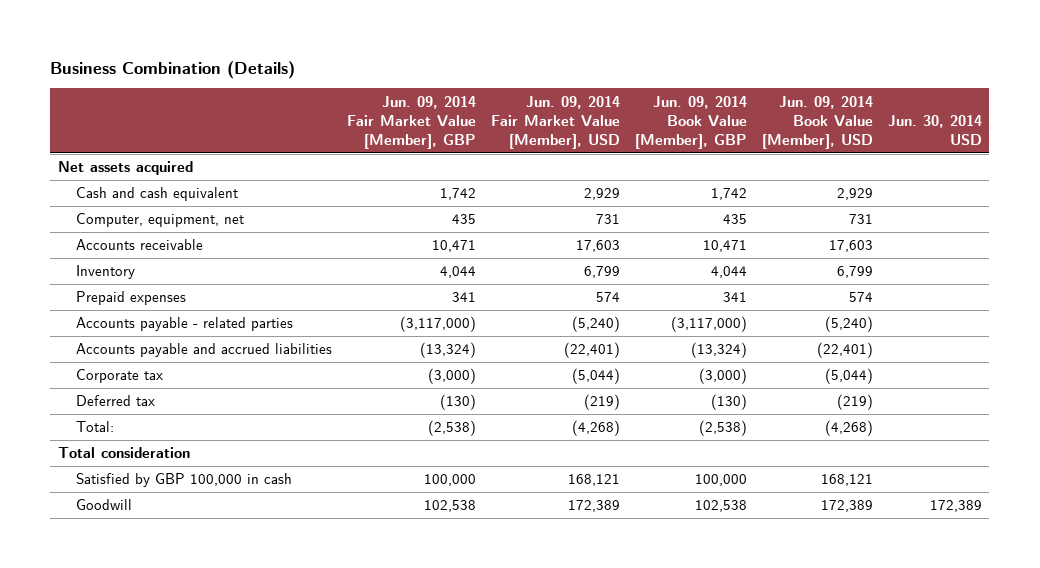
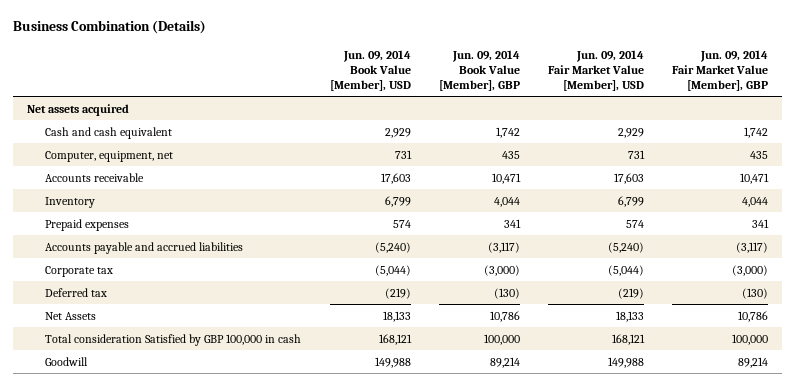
[887,114,982,145] Jun. 30, 2014 USD -> none
[75,343,332,358] Accounts payable and accrued liabilities -> none
[75,317,293,332] Accounts payable - related parties -> [45,241,244,254] Accounts payable and accrued liabilities
[399,316,476,333] (3,117,000) -> [735,241,768,253] (3,117)
[670,316,747,333] (3,117,000) -> [487,241,520,253] (3,117)
[75,421,114,433] Total: -> none
[57,447,190,459] Total consideration -> none
none -> [45,311,97,320] Net Assets
[75,473,292,488] Satisfied by GBP 100,000 in cash -> [45,333,302,346] Total consideration Satisfied by GBP 100,000 in cash
[423,500,476,513] 102,538 -> [737,356,768,368] 89,214
[567,500,620,513] 172,389 -> [607,356,644,368] 149,988
[694,500,747,513] 102,538 -> [489,356,520,368] 89,214
[820,500,873,513] 172,389 -> [374,356,411,368] 149,988

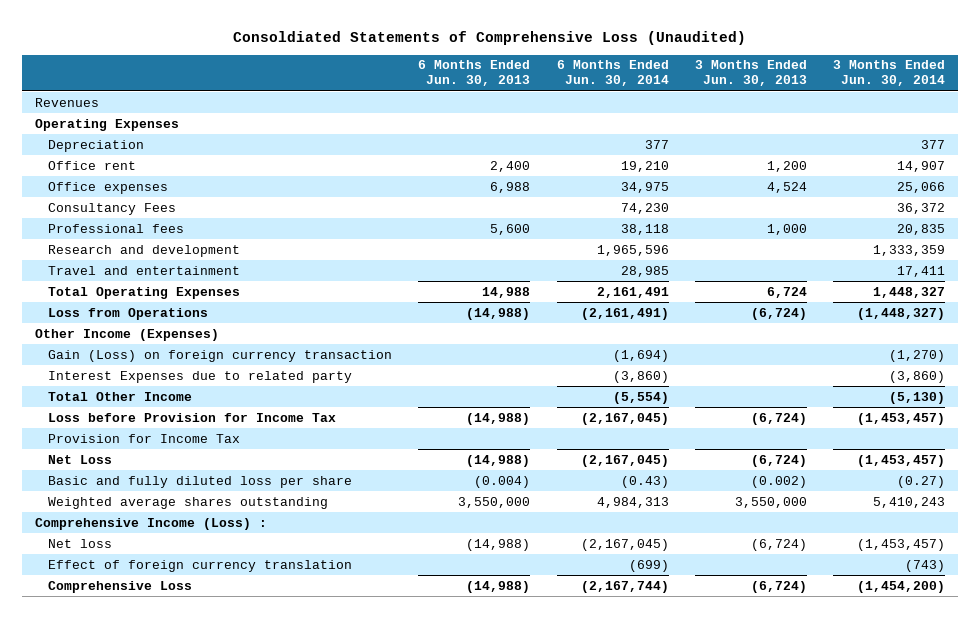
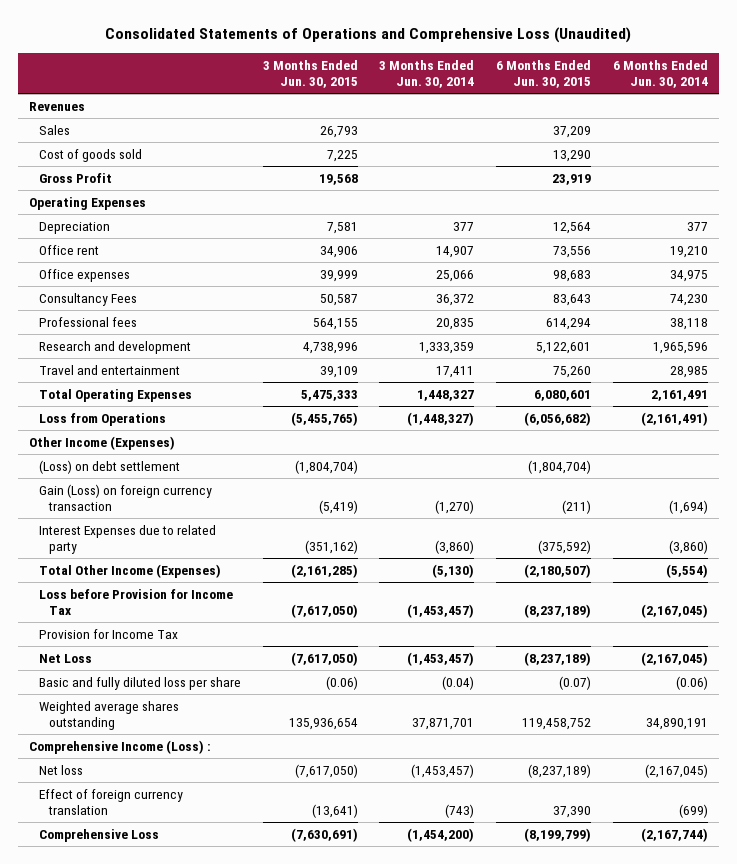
[232,30,746,45] Consoldiated Statements of Comprehensive Loss (Unaudited) -> [105,27,632,44] Consolidated Statements of Operations and Comprehensive Loss (Unaudited)
[418,60,531,87] 6 Months Ended Jun. 30, 2013 -> none
[694,60,807,87] 3 Months Ended Jun. 30, 2013 -> none
none -> [262,59,358,88] 3 Months Ended Jun. 30, 2015
none -> [496,59,592,88] 6 Months Ended Jun. 30, 2015
none -> [38,125,70,136] Sales
none -> [38,149,142,163] Cost of goods sold
none -> [38,173,112,184] Gross Profit
none -> [38,460,180,475] (Loss) on debt settlement
[48,391,193,401] Total Other Income -> [38,564,221,579] Total Other Income (Expenses)
[620,475,669,488] (0.43) -> [675,676,708,691] (0.06)
[896,475,945,488] (0.27) -> [442,676,475,691] (0.04)
[596,496,669,508] 4,984,313 -> [645,718,708,731] 34,890,191
[872,496,945,508] 5,410,243 -> [412,718,475,731] 37,871,701

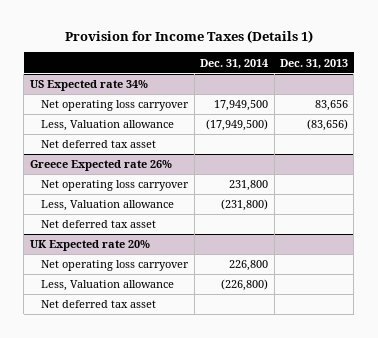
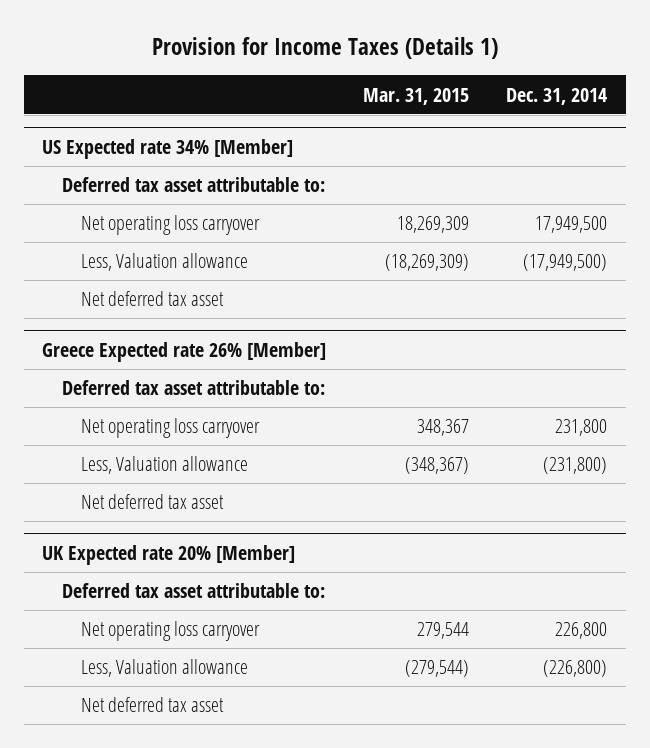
[279,58,348,69] Dec. 31, 2013 -> none
none -> [363,87,470,105] Mar. 31, 2015
[29,80,148,92] US Expected rate 34% -> [42,138,294,159] US Expected rate 34% [Member]
none -> [61,177,325,193] Deferred tax asset attributable to:
[29,160,172,172] Greece Expected rate 26% -> [42,341,327,362] Greece Expected rate 26% [Member]
none -> [61,380,325,396] Deferred tax asset attributable to:
[29,240,150,252] UK Expected rate 20% -> [42,544,296,565] UK Expected rate 20% [Member]
none -> [61,583,325,599] Deferred tax asset attributable to:

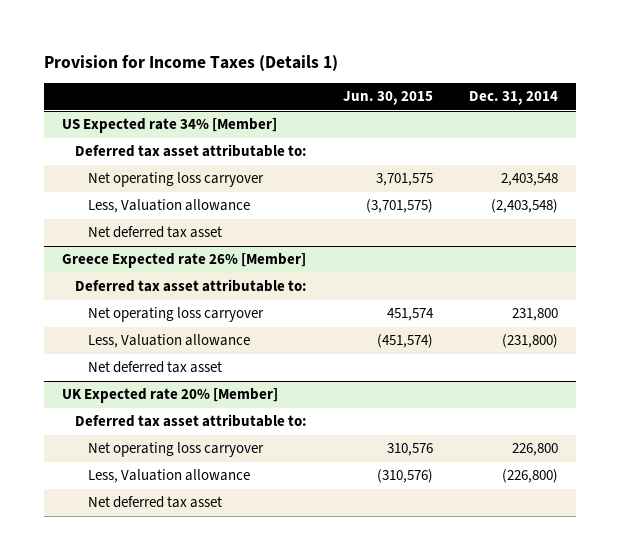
[363,87,470,105] Mar. 31, 2015 -> none
none -> [343,91,434,106] Jun. 30, 2015
[535,216,608,234] 17,949,500 -> [501,173,559,187] 2,403,548
[523,254,608,272] (17,949,500) -> [491,199,559,214] (2,403,548)

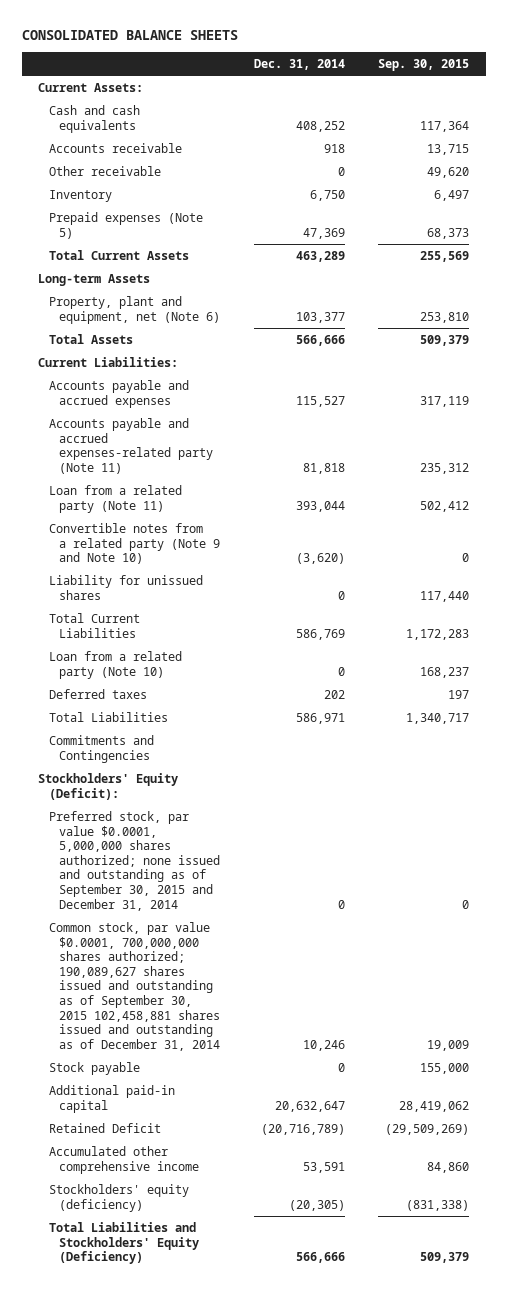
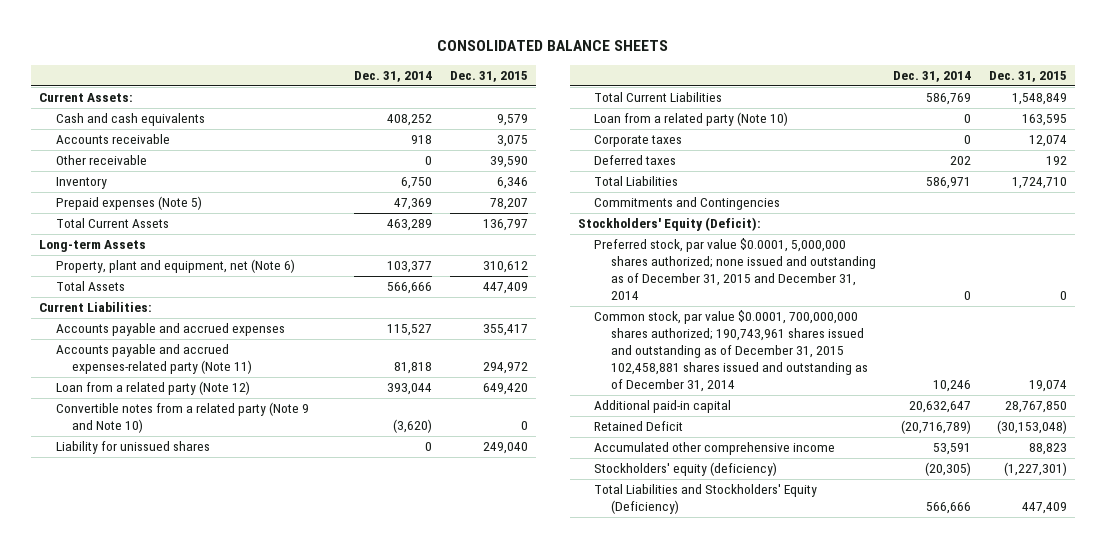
[378,58,470,71] Sep. 30, 2015 -> none
none -> [449,70,528,82] Dec. 31, 2015
[48,484,182,513] Loan from a related party (Note 11) -> [55,381,250,396] Loan from a related party (Note 12)
none -> [594,135,683,148] Corporate taxes
[48,1061,140,1075] Stock payable -> none
[48,810,221,911] Preferred stock, par value $0.0001, 5,000,000 shares authorized; none issued and outstanding as of September 30, 2015 and December 31, 2014 -> [594,238,876,301] Preferred stock, par value $0.0001, 5,000,000 shares authorized; none issued and outstanding as of December 31, 2015 and December 31, 2014
[48,921,221,1051] Common stock, par value $0.0001, 700,000,000 shares authorized; 190,089,627 shares issued and outstanding as of September 30, 2015 102,458,881 shares issued and outstanding as of December 31, 2014 -> [594,310,868,393] Common stock, par value $0.0001, 700,000,000 shares authorized; 190,743,961 shares issued and outstanding as of December 31, 2015 102,458,881 shares issued and outstanding as of December 31, 2014

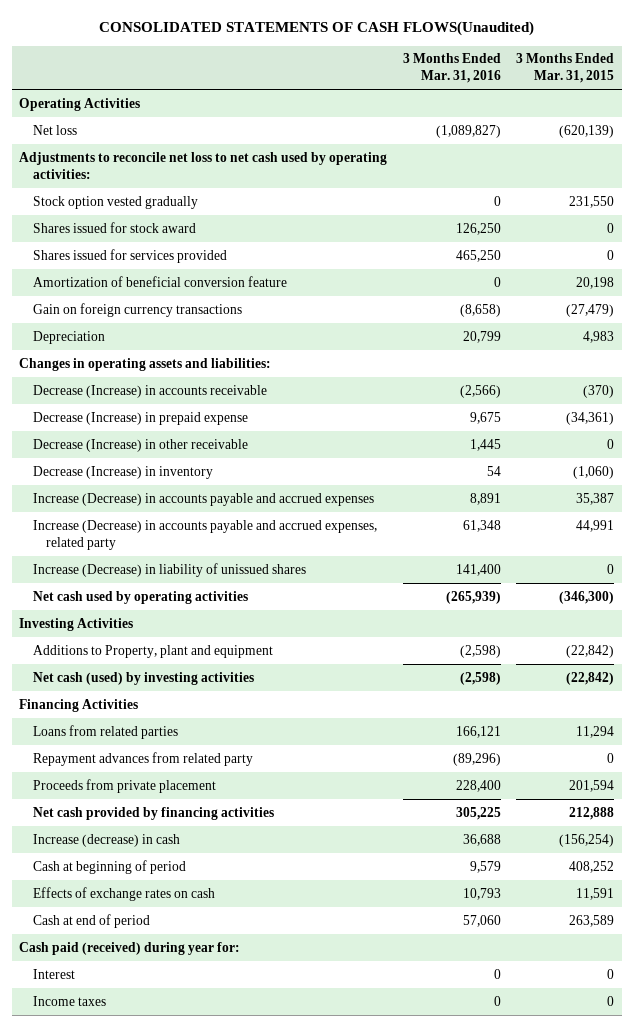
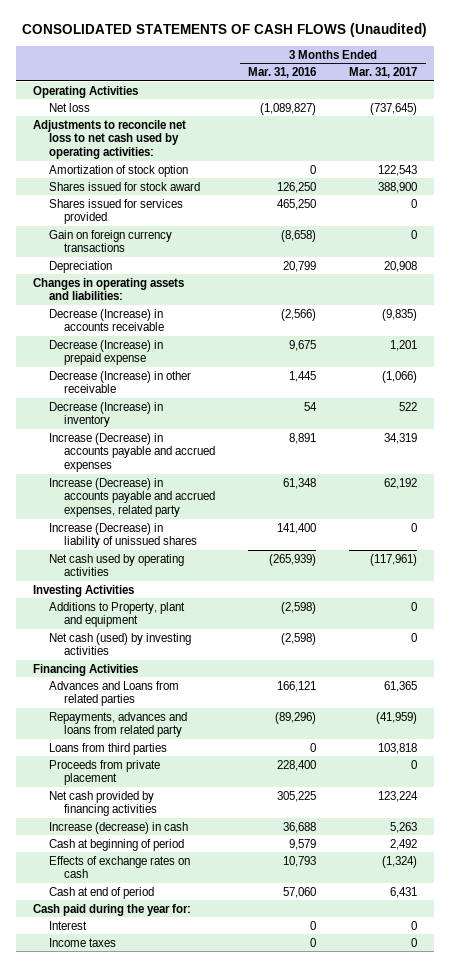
[98,21,534,37] CONSOLIDATED STATEMENTS OF CASH FLOWS(Unaudited) -> [22,23,428,38] CONSOLIDATED STATEMENTS OF CASH FLOWS (Unaudited)
[516,53,615,84] 3 Months Ended Mar. 31, 2015 -> none
none -> [349,67,418,79] Mar. 31, 2017
[32,195,198,209] Stock option vested gradually -> none
none -> [48,164,188,177] Amortization of stock option
[32,275,287,287] Amortization of beneficial conversion feature -> none
[32,724,178,739] Loans from related parties -> [48,680,179,707] Advances and Loans from related parties
[32,751,253,766] Repayment advances from related party -> [48,711,187,738] Repayments, advances and loans from related party
none -> [48,742,167,755] Loans from third parties
[19,941,241,955] Cash paid (received) during year for: -> [32,903,191,916] Cash paid during the year for:

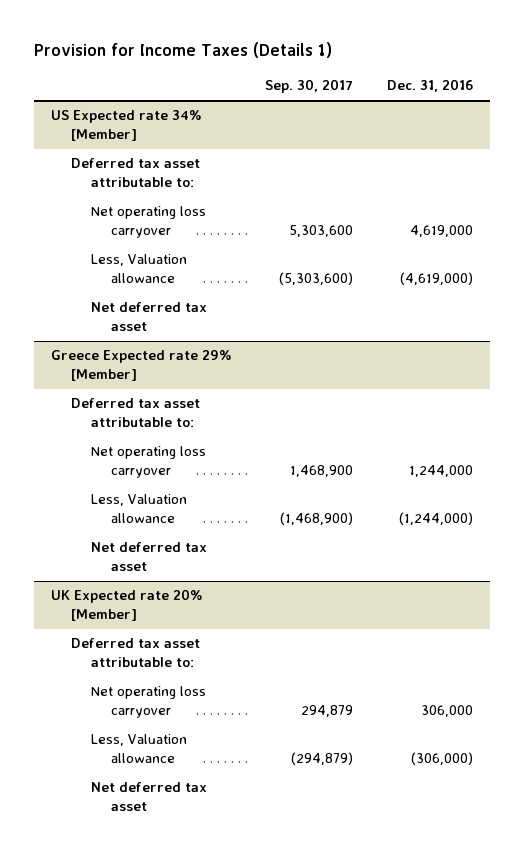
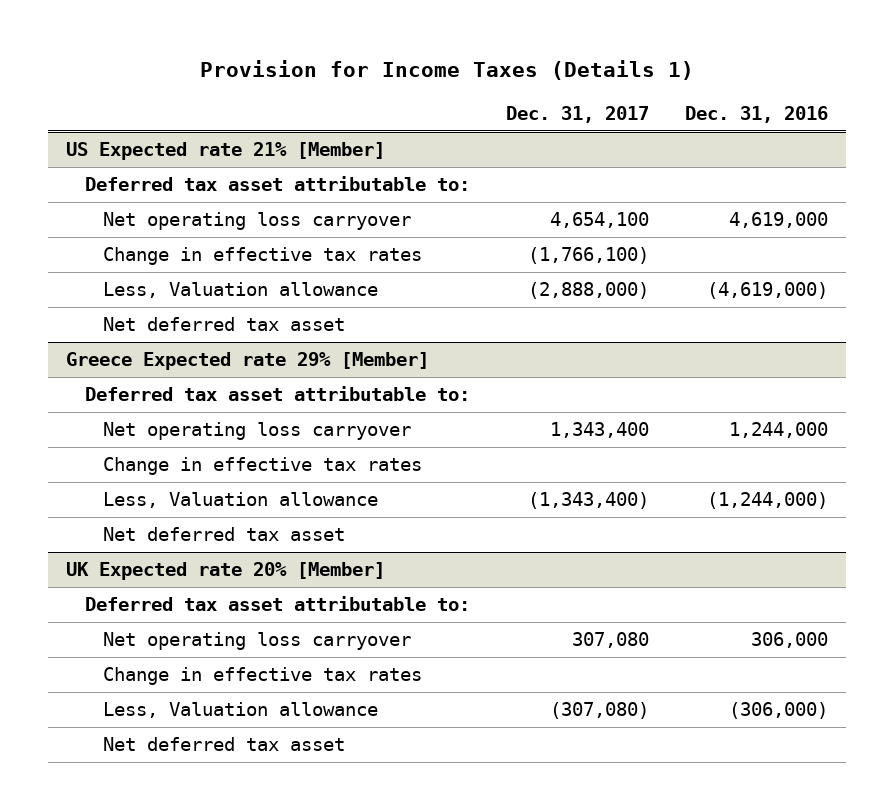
[264,79,353,94] Sep. 30, 2017 -> none
none -> [506,105,650,123] Dec. 31, 2017
[50,110,201,142] US Expected rate 34% [Member] -> [66,142,386,161] US Expected rate 21% [Member]
none -> [103,247,423,266] Change in effective tax rates
none -> [103,457,423,476] Change in effective tax rates
none -> [103,667,423,686] Change in effective tax rates

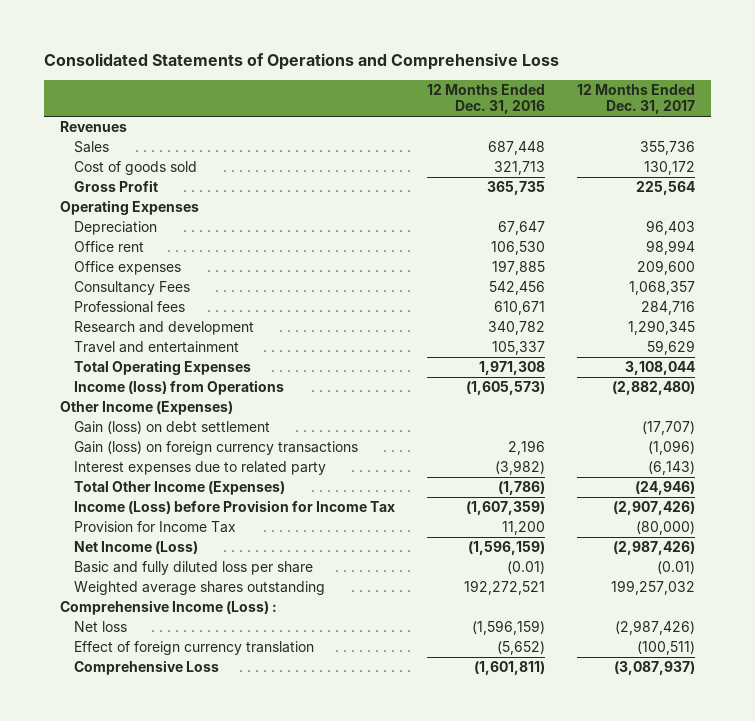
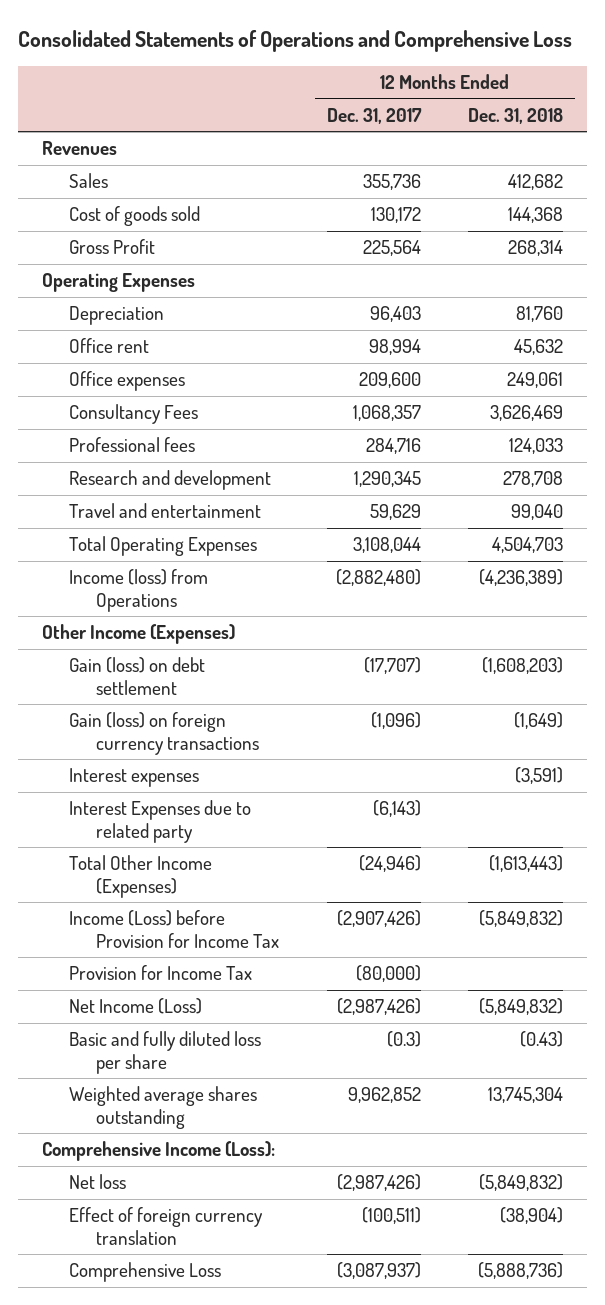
[426,83,545,115] 12 Months Ended Dec. 31, 2016 -> none
none -> [468,107,564,124] Dec. 31, 2018
none -> [68,768,199,788] Interest expenses
[73,461,326,476] Interest expenses due to related party -> [68,800,251,843] Interest Expenses due to related party
[656,561,695,575] (0.01) -> [386,1031,421,1048] (0.3)
[610,580,695,596] 199,257,032 -> [347,1087,421,1104] 9,962,852
[60,600,278,616] Comprehensive Income (Loss) : -> [41,1141,275,1162] Comprehensive Income (Loss):

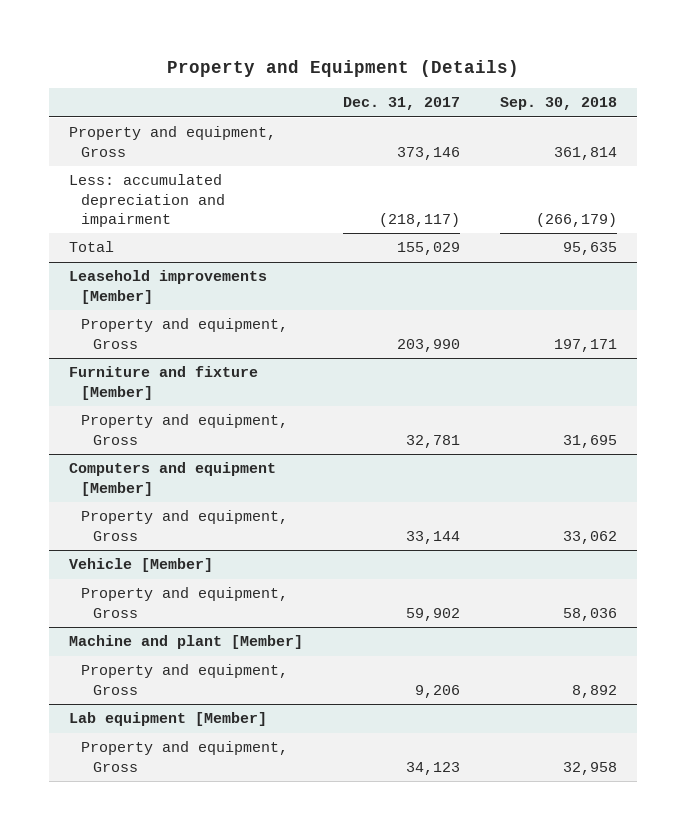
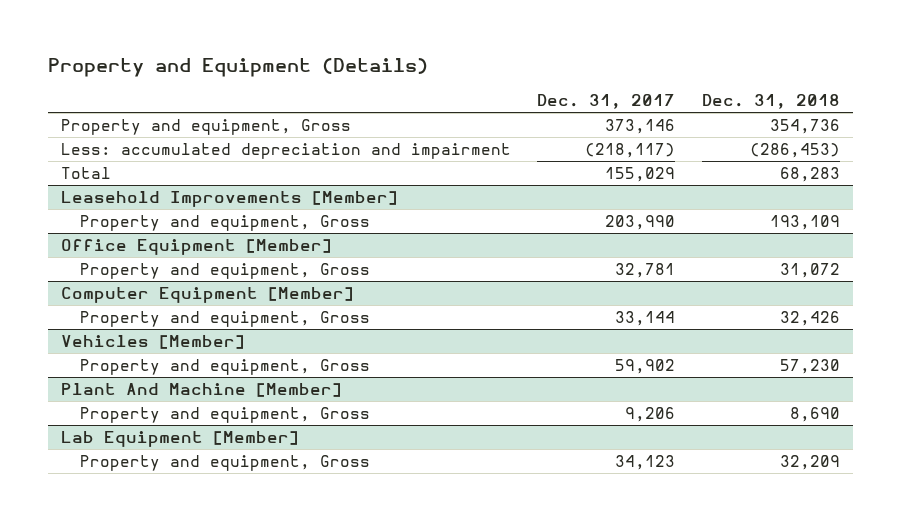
[500,97,618,111] Sep. 30, 2018 -> none
none -> [701,94,840,110] Dec. 31, 2018
[69,270,268,304] Leasehold improvements [Member] -> [61,191,399,208] Leasehold Improvements [Member]
[69,366,259,400] Furniture and fixture [Member] -> [61,239,333,256] Office Equipment [Member]
[69,462,277,496] Computers and equipment [Member] -> [61,287,355,304] Computer Equipment [Member]
[69,558,214,573] Vehicle [Member] -> [61,335,246,350] Vehicles [Member]
[69,635,304,650] Machine and plant [Member] -> [61,383,343,398] Plant And Machine [Member]
[69,712,268,727] Lab equipment [Member] -> [61,431,300,448] Lab Equipment [Member]

